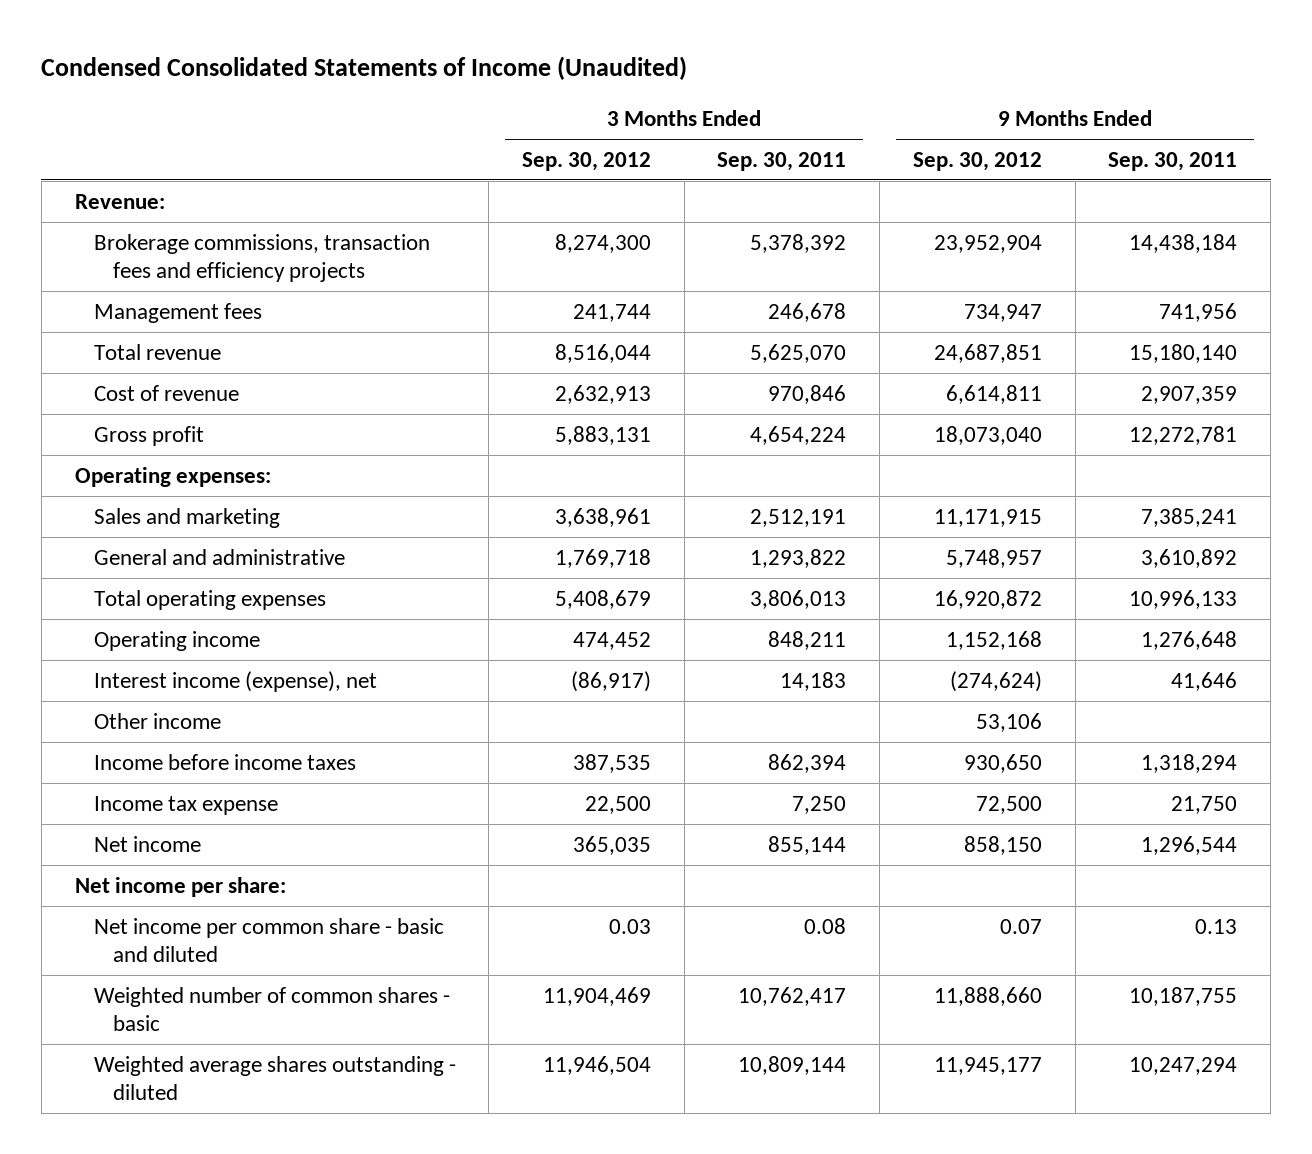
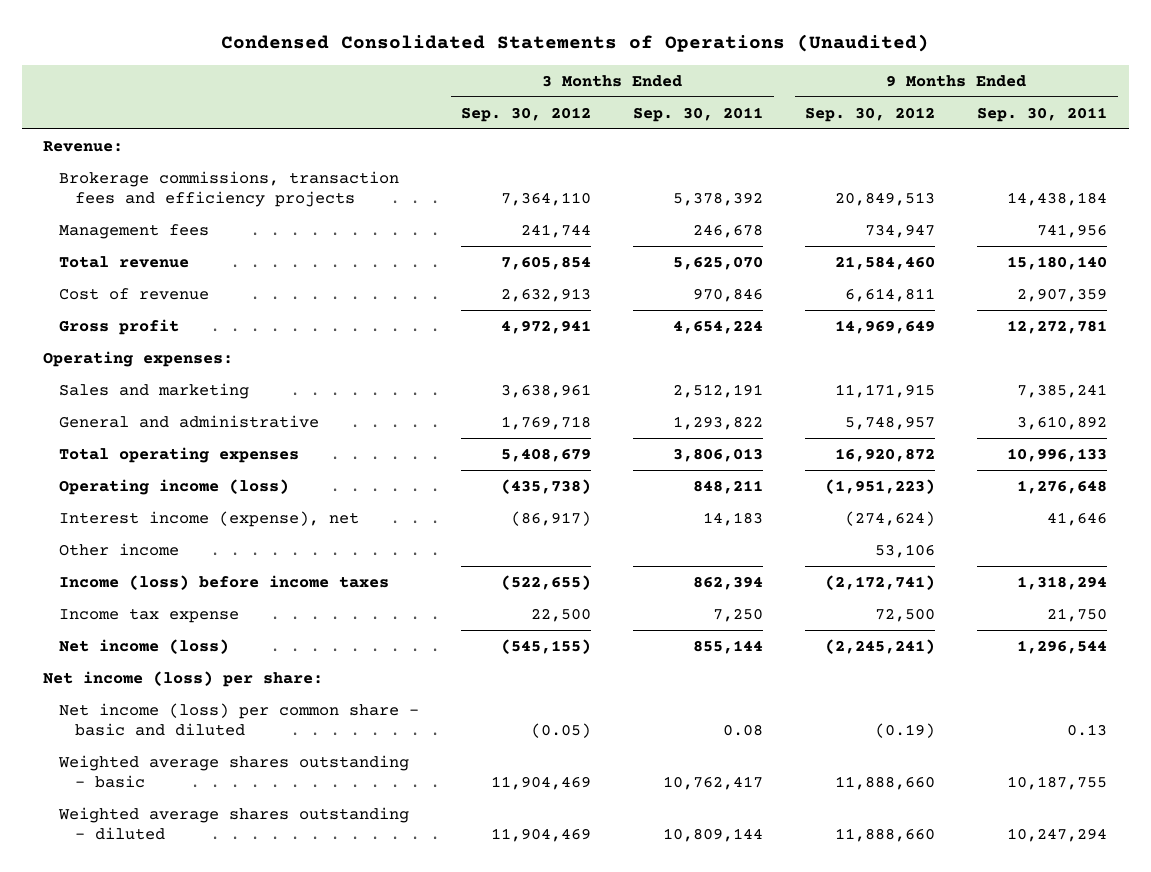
[41,56,688,81] Condensed Consolidated Statements of Income (Unaudited) -> [221,34,930,53] Condensed Consolidated Statements of Operations (Unaudited)
[555,233,652,253] 8,274,300 -> [501,192,592,207] 7,364,110
[933,234,1042,253] 23,952,904 -> [835,192,936,207] 20,849,513
[555,343,652,363] 8,516,044 -> [501,255,592,270] 7,605,854
[933,343,1042,363] 24,687,851 -> [835,255,936,270] 21,584,460
[555,425,652,445] 5,883,131 -> [501,319,592,334] 4,972,941
[933,425,1042,445] 18,073,040 -> [835,319,936,334] 14,969,649
[93,630,260,651] Operating income -> [59,478,290,495] Operating income (loss)
[573,631,652,650] 474,452 -> [501,478,592,494] (435,738)
[945,630,1042,650] 1,152,168 -> [825,478,936,494] (1,951,223)
[93,753,356,770] Income before income taxes -> [59,574,390,590] Income (loss) before income taxes
[573,753,652,773] 387,535 -> [501,574,592,590] (522,655)
[963,753,1042,773] 930,650 -> [825,574,936,590] (2,172,741)
[93,835,201,852] Net income -> [59,638,230,654] Net income (loss)
[573,835,652,855] 365,035 -> [501,638,592,654] (545,155)
[963,835,1042,855] 858,150 -> [825,638,936,654] (2,245,241)
[74,876,286,897] Net income per share: -> [43,670,324,687] Net income (loss) per share:
[93,917,444,962] Net income per common share - basic and diluted -> [59,702,420,737] Net income (loss) per common share - basic and diluted
[609,918,652,934] 0.03 -> [531,723,592,739] (0.05)
[999,918,1042,934] 0.07 -> [875,723,936,739] (0.19)
[93,986,450,1031] Weighted number of common shares - basic -> [58,754,410,789] Weighted average shares outstanding - basic
[543,1055,652,1075] 11,946,504 -> [491,828,592,843] 11,904,469
[933,1056,1042,1075] 11,945,177 -> [835,828,936,843] 11,888,660

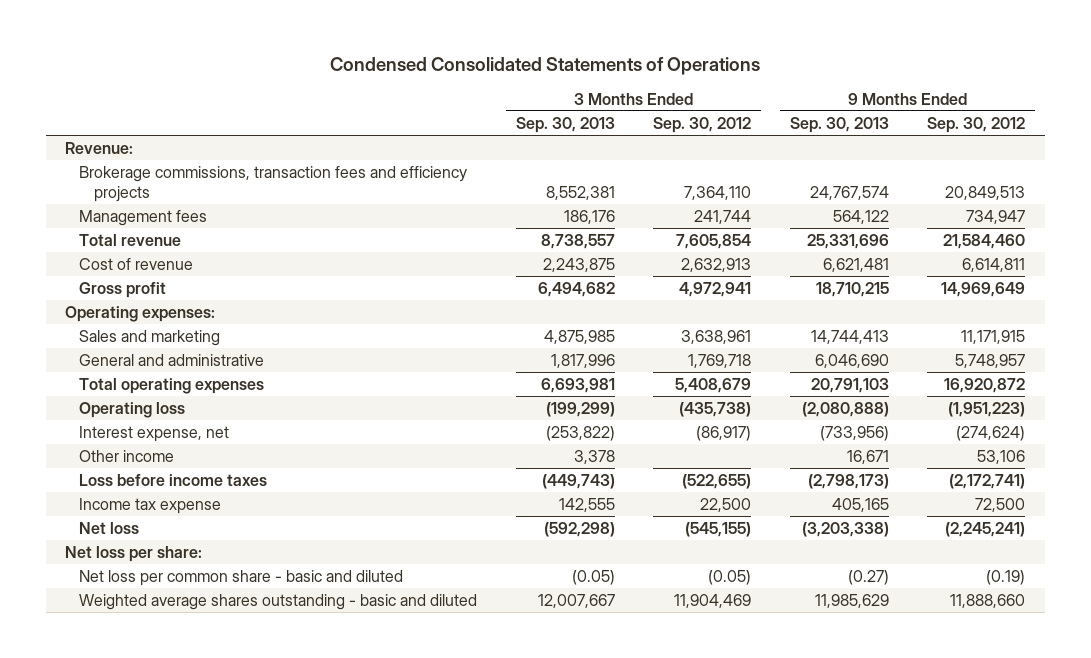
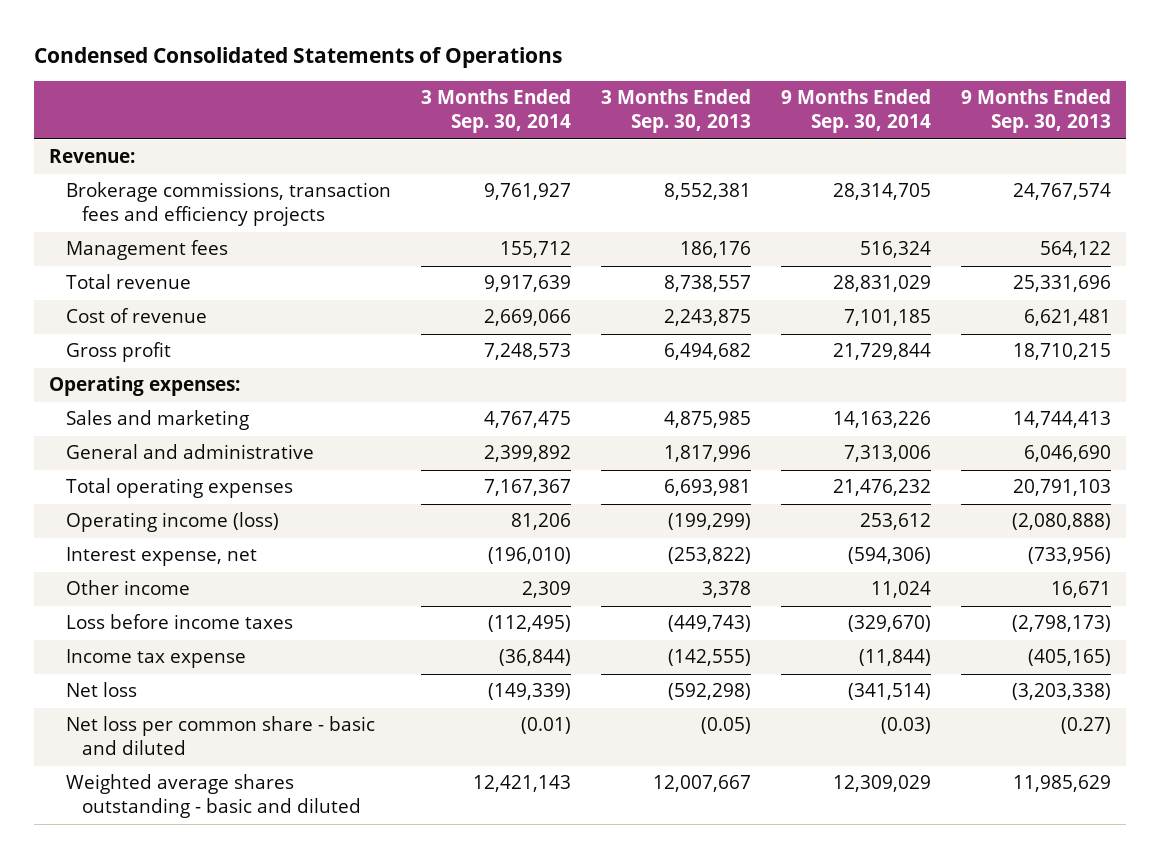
[653,116,752,133] Sep. 30, 2012 -> none
[927,116,1026,133] Sep. 30, 2012 -> none
none -> [420,89,571,134] 3 Months Ended Sep. 30, 2014
none -> [780,89,931,134] 9 Months Ended Sep. 30, 2014
[79,401,186,418] Operating loss -> [65,512,279,533] Operating income (loss)
[558,497,615,512] 142,555 -> [667,649,751,667] (142,555)
[831,497,889,512] 405,165 -> [1027,649,1111,667] (405,165)
[65,545,203,562] Net loss per share: -> none

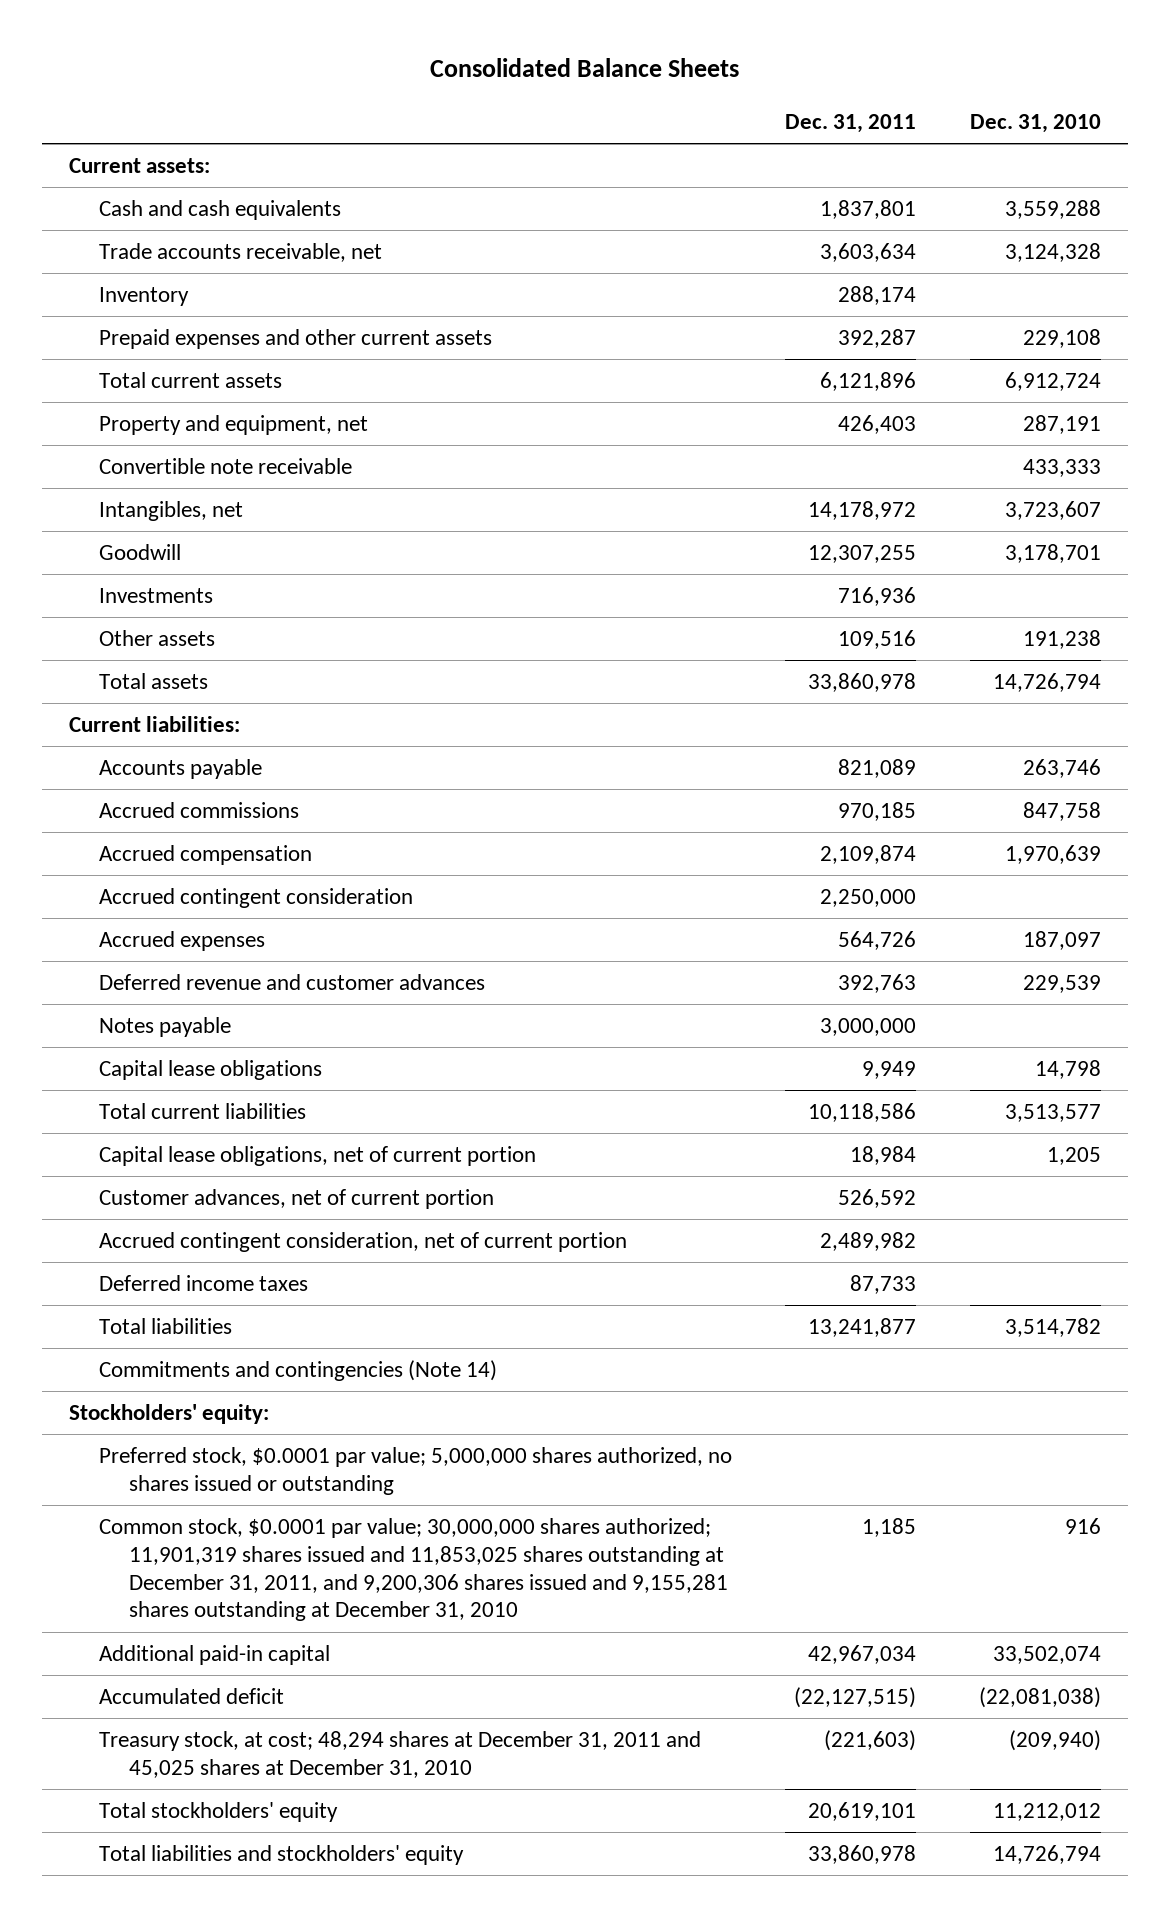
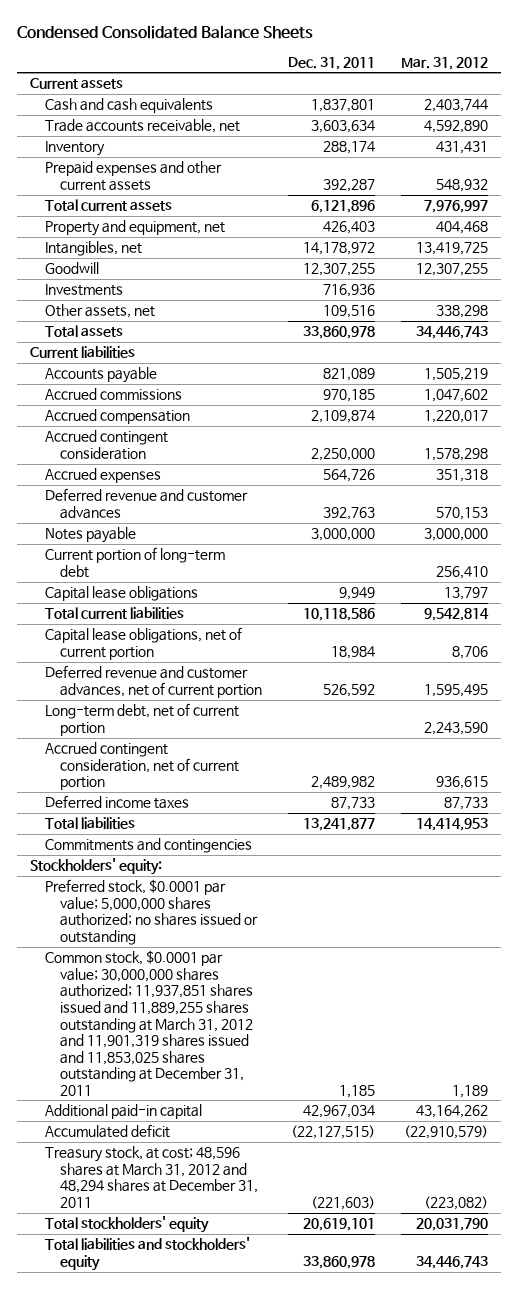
[429,58,739,78] Consolidated Balance Sheets -> [16,24,313,39] Condensed Consolidated Balance Sheets
[969,113,1101,133] Dec. 31, 2010 -> none
none -> [401,56,489,70] Mar. 31, 2012
[69,158,211,174] Current assets: -> [29,78,123,90] Current assets
[99,458,353,475] Convertible note receivable -> none
[99,630,216,647] Other assets -> [44,304,155,319] Other assets, net
[69,716,241,733] Current liabilities: -> [29,346,135,359] Current liabilities
none -> [44,547,225,578] Current portion of long-term debt
[99,1189,495,1210] Customer advances, net of current portion -> [44,665,262,698] Deferred revenue and customer advances, net of current portion
none -> [44,703,239,736] Long-term debt, net of current portion
[99,1360,498,1382] Commitments and contingencies (Note 14) -> [44,838,252,854] Commitments and contingencies
[99,1447,733,1495] Preferred stock, $0.0001 par value; 5,000,000 shares authorized, no shares issued or outstanding -> [44,879,258,946] Preferred stock, $0.0001 par value; 5,000,000 shares authorized; no shares issued or outstanding
[99,1518,729,1622] Common stock, $0.0001 par value; 30,000,000 shares authorized; 11,901,319 shares issued and 11,853,025 shares outstanding at December 31, 2011, and 9,200,306 shares issued and 9,155,281 shares outstanding at December 31, 2010 -> [44,950,253,1096] Common stock, $0.0001 par value; 30,000,000 shares authorized; 11,937,851 shares issued and 11,889,255 shares outstanding at March 31, 2012 and 11,901,319 shares issued and 11,853,025 shares outstanding at December 31, 2011
[99,1731,702,1778] Treasury stock, at cost; 48,294 shares at December 31, 2011 and 45,025 shares at December 31, 2010 -> [44,1146,258,1209] Treasury stock, at cost; 48,596 shares at March 31, 2012 and 48,294 shares at December 31, 2011

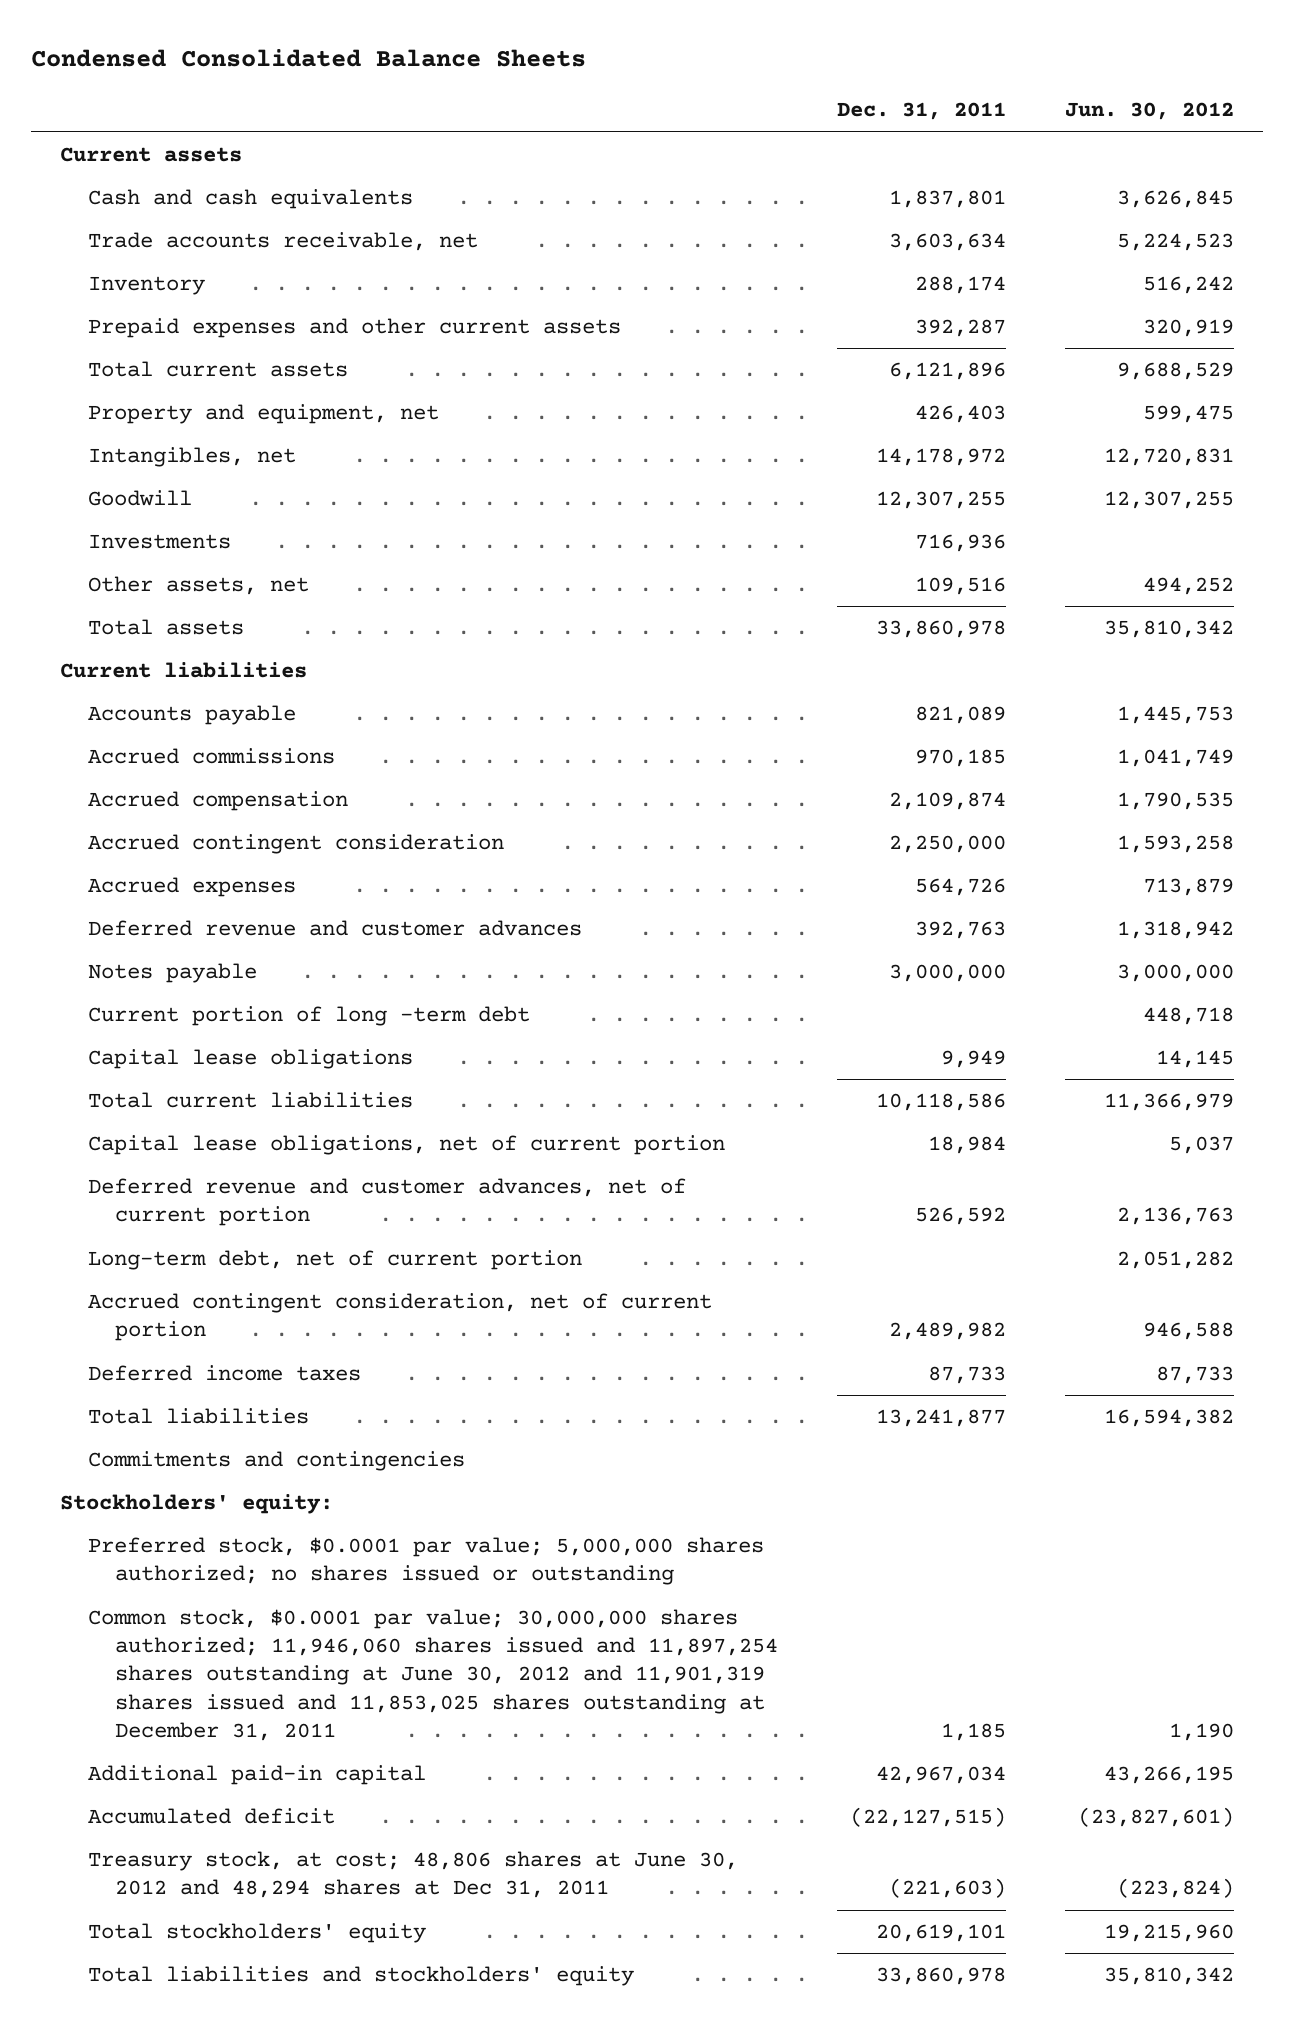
[401,56,489,70] Mar. 31, 2012 -> none
none -> [1064,102,1234,121] Jun. 30, 2012
[44,547,225,578] Current portion of long-term debt -> [87,1006,530,1027] Current portion of long -term debt
[44,950,253,1096] Common stock, $0.0001 par value; 30,000,000 shares authorized; 11,937,851 shares issued and 11,889,255 shares outstanding at March 31, 2012 and 11,901,319 shares issued and 11,853,025 shares outstanding at December 31, 2011 -> [87,1609,779,1741] Common stock, $0.0001 par value; 30,000,000 shares authorized; 11,946,060 shares issued and 11,897,254 shares outstanding at June 30, 2012 and 11,901,319 shares issued and 11,853,025 shares outstanding at December 31, 2011
[44,1146,258,1209] Treasury stock, at cost; 48,596 shares at March 31, 2012 and 48,294 shares at December 31, 2011 -> [87,1851,738,1899] Treasury stock, at cost; 48,806 shares at June 30, 2012 and 48,294 shares at Dec 31, 2011

